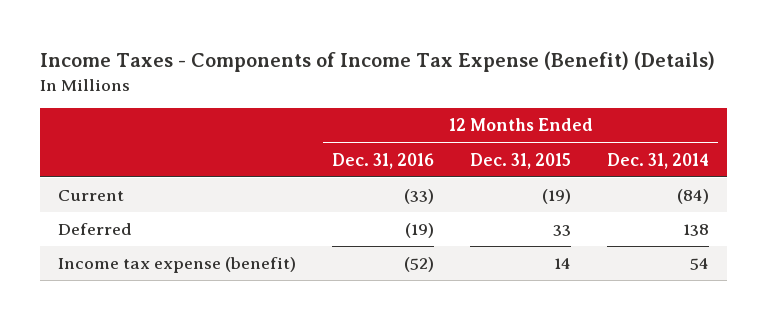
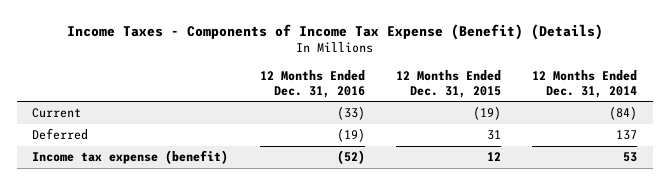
[553,225,572,237] 33 -> [486,130,501,141] 31
[683,224,710,237] 138 -> [616,130,638,141] 137
[554,258,572,270] 14 -> [486,152,501,162] 12
[690,258,710,271] 54 -> [623,152,638,163] 53

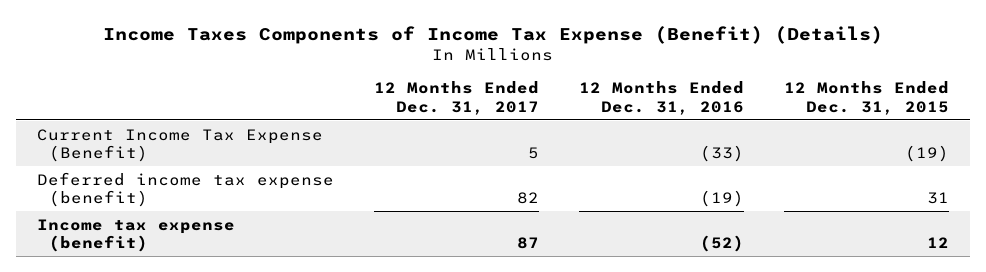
[66,23,603,40] Income Taxes - Components of Income Tax Expense (Benefit) (Details) -> [103,25,884,44] Income Taxes Components of Income Tax Expense (Benefit) (Details)
[532,69,638,98] 12 Months Ended Dec. 31, 2014 -> none
none -> [373,81,539,115] 12 Months Ended Dec. 31, 2017
[32,108,82,119] Current -> [36,128,323,163] Current Income Tax Expense (Benefit)
[32,128,89,141] Deferred -> [36,171,334,208] Deferred income tax expense (benefit)

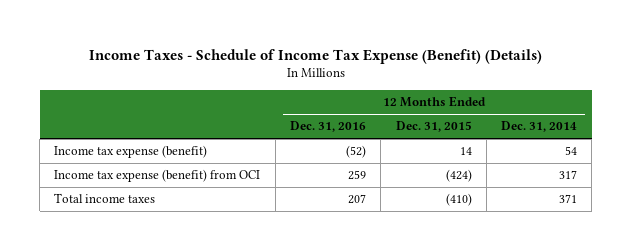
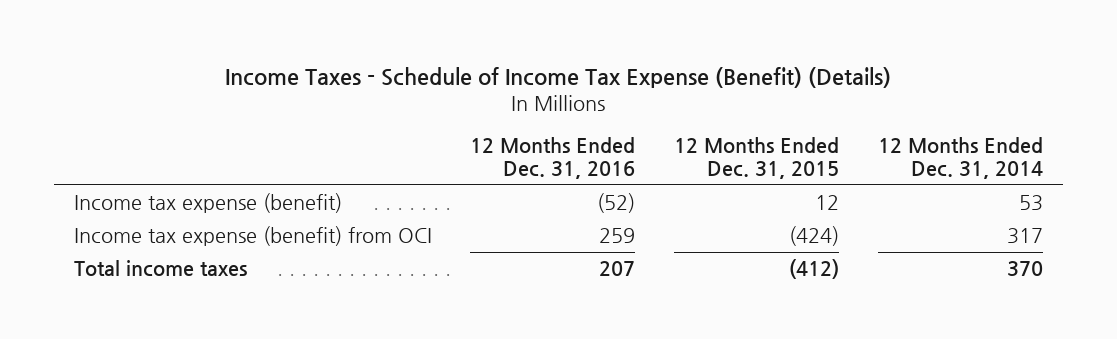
[459,147,472,156] 14 -> [815,195,840,211] 12
[565,146,578,156] 54 -> [1019,195,1044,212] 53
[445,193,472,207] (410) -> [789,259,840,280] (412)
[559,194,578,204] 371 -> [1007,261,1044,277] 370

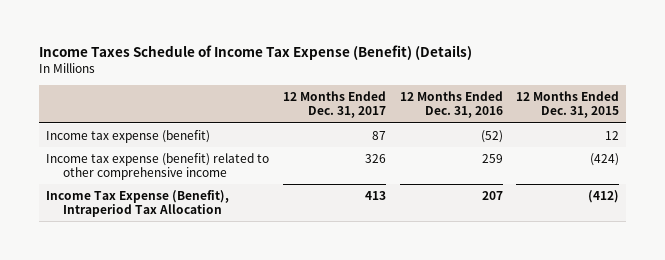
[225,67,892,89] Income Taxes - Schedule of Income Tax Expense (Benefit) (Details) -> [38,45,472,61] Income Taxes Schedule of Income Tax Expense (Benefit) (Details)
[878,137,1044,180] 12 Months Ended Dec. 31, 2014 -> none
none -> [282,90,386,119] 12 Months Ended Dec. 31, 2017
[73,226,432,247] Income tax expense (benefit) from OCI -> [45,152,269,181] Income tax expense (benefit) related to other comprehensive income
[73,260,247,278] Total income taxes -> [45,189,229,218] Income Tax Expense (Benefit), Intraperiod Tax Allocation

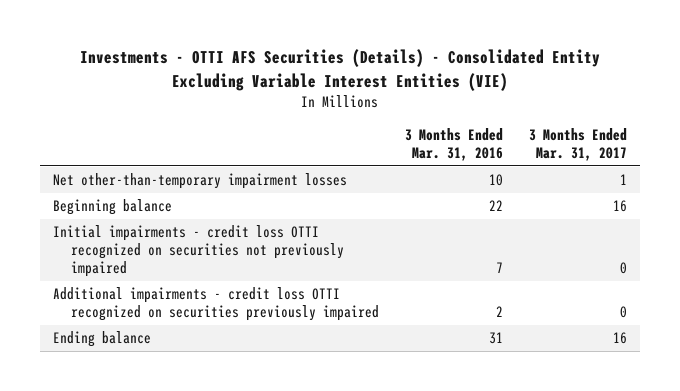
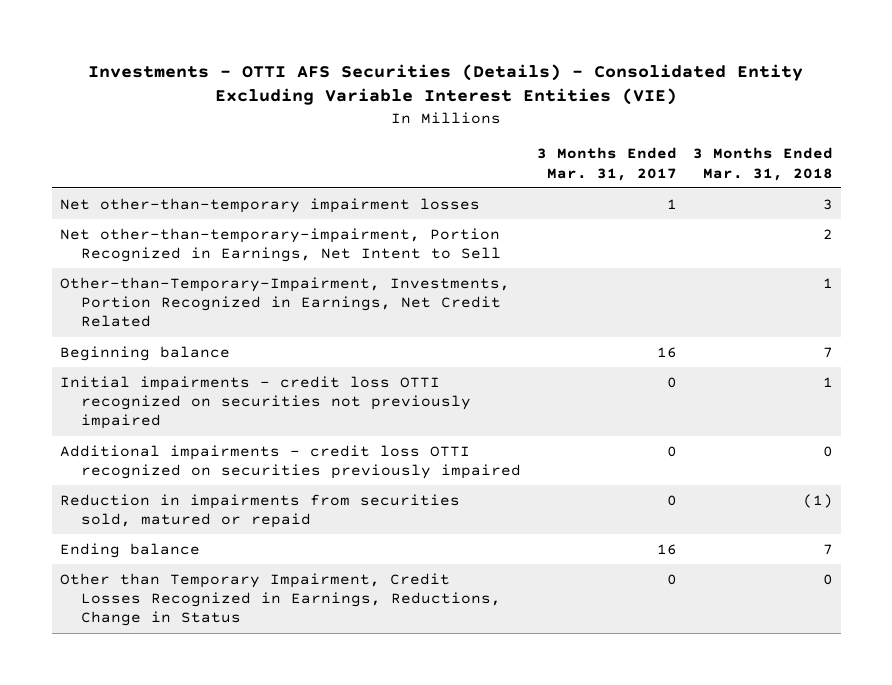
[404,127,503,161] 3 Months Ended Mar. 31, 2016 -> none
none -> [692,147,833,181] 3 Months Ended Mar. 31, 2018
none -> [59,227,501,263] Net other-than-temporary-impairment, Portion Recognized in Earnings, Net Intent to Sell
none -> [59,276,510,328] Other-than-Temporary-Impairment, Investments, Portion Recognized in Earnings, Net Credit Related
none -> [59,493,460,529] Reduction in impairments from securities sold, matured or repaid
none -> [59,572,501,627] Other than Temporary Impairment, Credit Losses Recognized in Earnings, Reductions, Change in Status

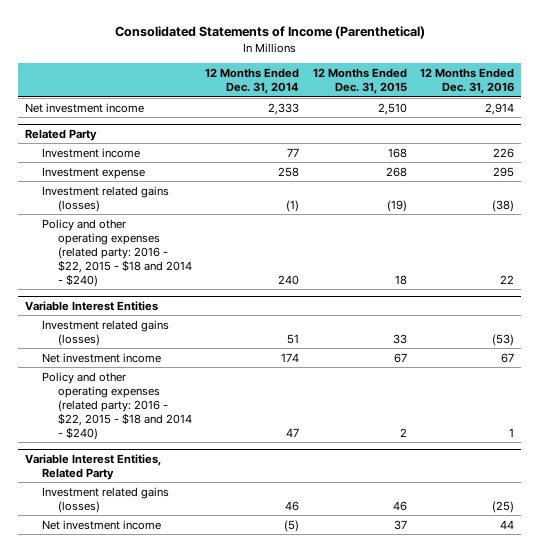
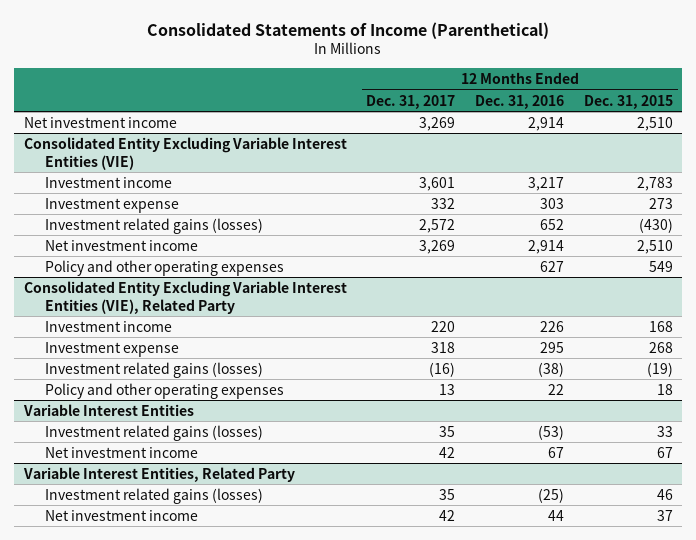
[205,68,300,95] 12 Months Ended Dec. 31, 2014 -> none
none -> [366,94,456,109] Dec. 31, 2017
[25,128,98,141] Related Party -> none
none -> [23,136,347,170] Consolidated Entity Excluding Variable Interest Entities (VIE)
none -> [45,176,173,188] Investment income
none -> [45,197,180,213] Investment expense
none -> [45,217,264,234] Investment related gains (losses)
none -> [45,239,199,251] Net investment income
none -> [45,259,285,276] Policy and other operating expenses
none -> [23,280,347,314] Consolidated Entity Excluding Variable Interest Entities (VIE), Related Party
[41,218,192,287] Policy and other operating expenses (related party: 2016 - $22, 2015 - $18 and 2014 - $240) -> [45,382,285,399] Policy and other operating expenses
[41,371,192,440] Policy and other operating expenses (related party: 2016 - $22, 2015 - $18 and 2014 - $240) -> none

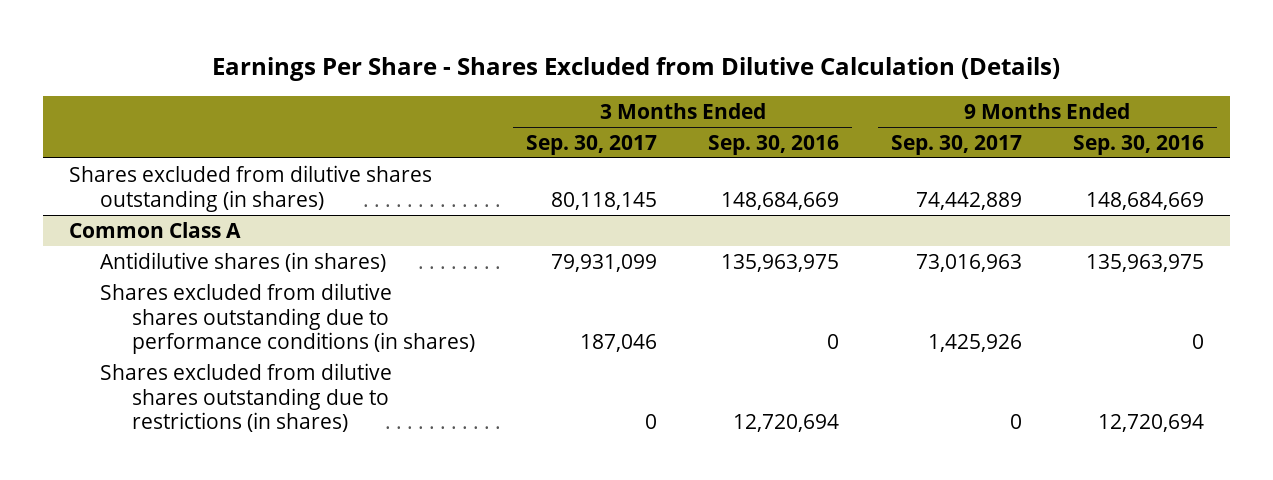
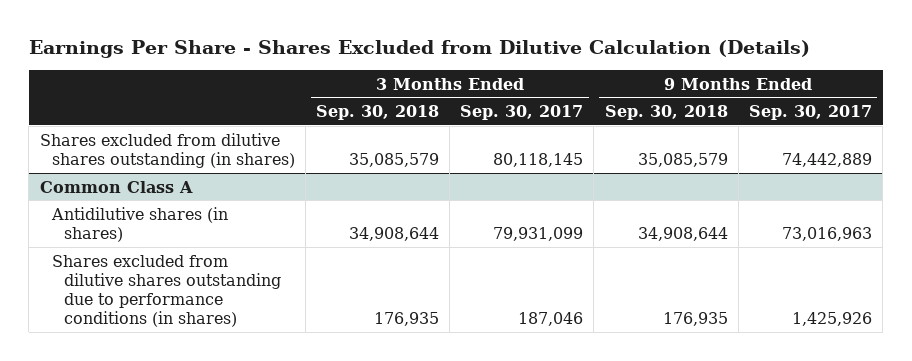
[708,134,840,155] Sep. 30, 2016 -> none
[1072,134,1204,155] Sep. 30, 2016 -> none
none -> [315,104,439,120] Sep. 30, 2018
none -> [604,104,728,120] Sep. 30, 2018
[100,362,393,433] Shares excluded from dilutive shares outstanding due to restrictions (in shares) -> none

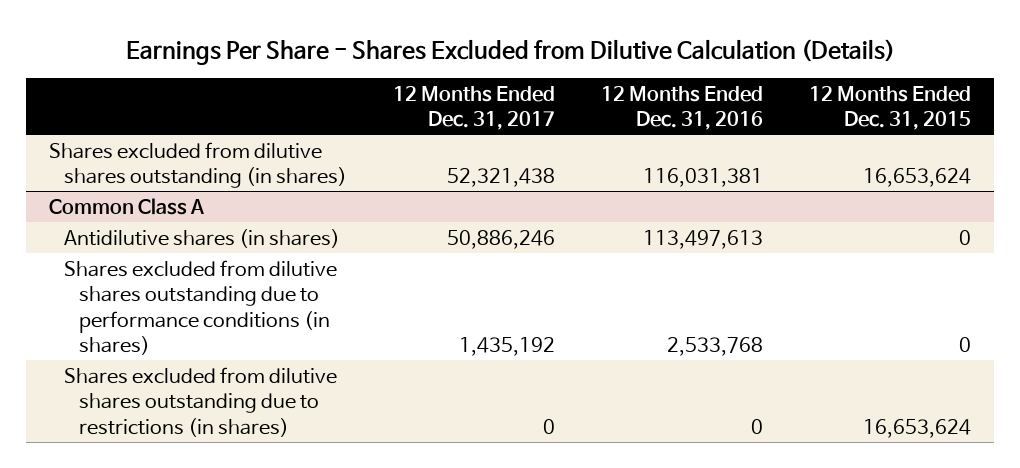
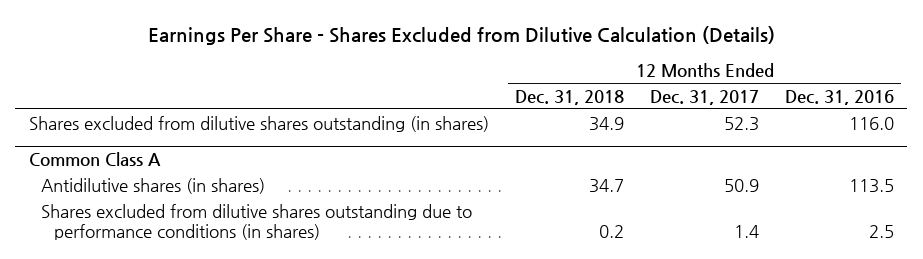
[808,85,971,131] 12 Months Ended Dec. 31, 2015 -> none
none -> [514,89,624,105] Dec. 31, 2018
[446,168,555,188] 52,321,438 -> [724,116,760,131] 52.3
[642,168,763,188] 116,031,381 -> [849,116,895,130] 116.0
[64,366,338,437] Shares excluded from dilutive shares outstanding due to restrictions (in shares) -> none
[446,229,555,249] 50,886,246 -> [724,178,760,192] 50.9
[642,229,763,249] 113,497,613 -> [849,178,895,193] 113.5
[458,336,555,356] 1,435,192 -> [734,225,760,239] 1.4
[666,336,763,356] 2,533,768 -> [869,225,895,239] 2.5

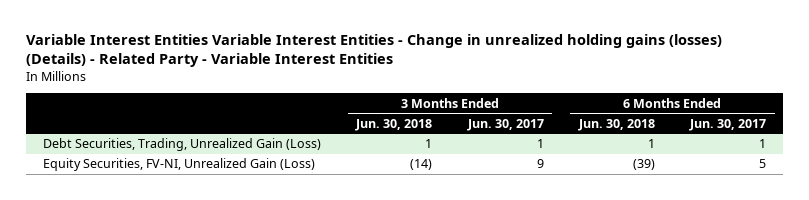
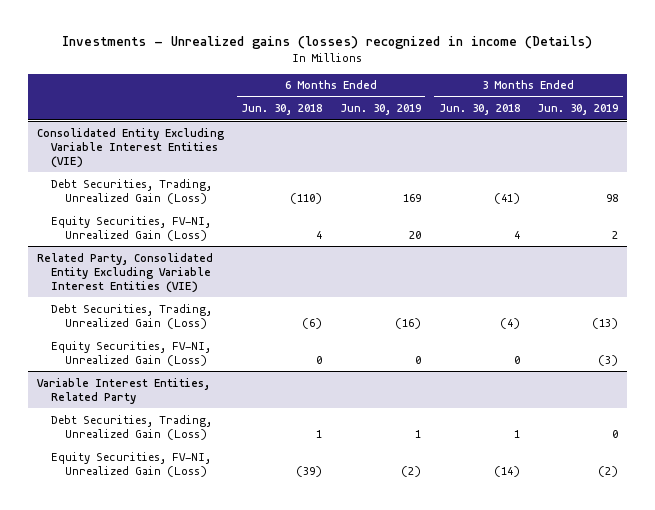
[25,33,722,68] Variable Interest Entities Variable Interest Entities - Change in unrealized holding gains (losses) (Details) - Related Party - Variable Interest Entities -> [62,36,593,50] Investments - Unrealized gains (losses) recognized in income (Details)
[466,118,544,131] Jun. 30, 2017 -> none
[688,118,766,131] Jun. 30, 2017 -> none
none -> [339,104,421,116] Jun. 30, 2019
none -> [537,104,619,116] Jun. 30, 2019
none -> [36,127,224,168] Consolidated Entity Excluding Variable Interest Entities (VIE)
none -> [50,178,212,204] Debt Securities, Trading, Unrealized Gain (Loss)
none -> [50,215,211,241] Equity Securities, FV-NI, Unrealized Gain (Loss)
none -> [36,252,213,293] Related Party, Consolidated Entity Excluding Variable Interest Entities (VIE)
none -> [50,303,212,329] Debt Securities, Trading, Unrealized Gain (Loss)
none -> [50,340,211,366] Equity Securities, FV-NI, Unrealized Gain (Loss)
none -> [36,377,210,404] Variable Interest Entities, Related Party

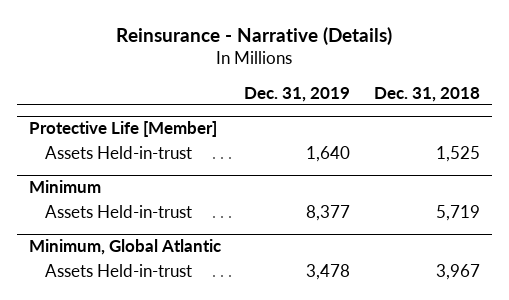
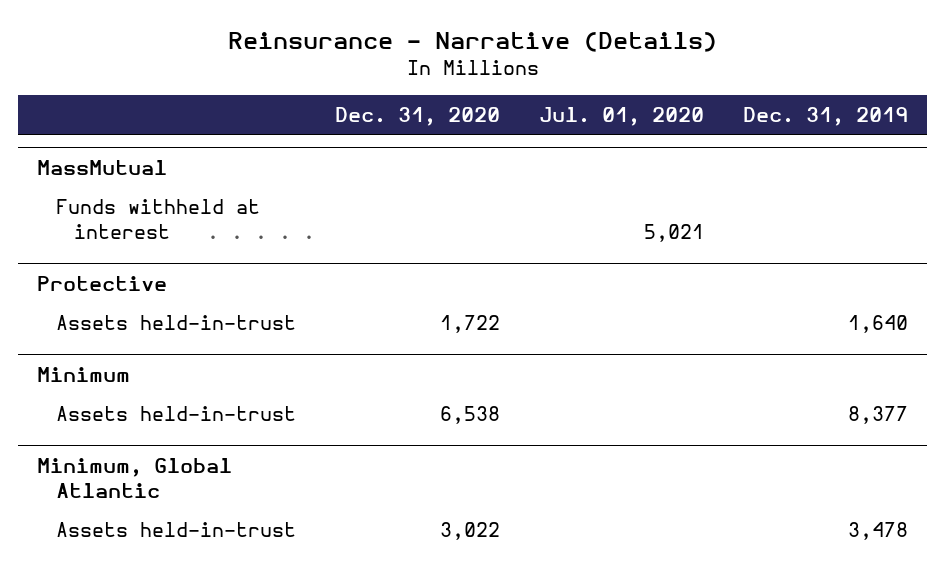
[374,86,481,102] Dec. 31, 2018 -> none
none -> [334,107,500,127] Dec. 31, 2020
none -> [538,107,704,127] Jul. 01, 2020
none -> [37,159,168,175] MassMutual
none -> [55,199,260,240] Funds withheld at interest
[28,121,217,138] Protective Life [Member] -> [37,275,168,291] Protective
[44,146,192,160] Assets Held-in-trust -> [55,315,296,331] Assets held-in-trust
[44,205,192,219] Assets Held-in-trust -> [55,406,296,422] Assets held-in-trust
[44,264,192,278] Assets Held-in-trust -> [55,522,296,538] Assets held-in-trust

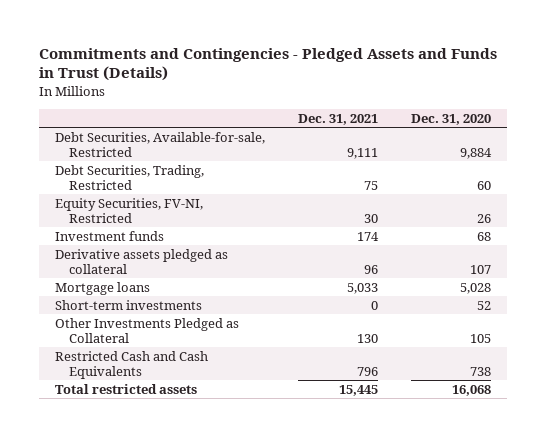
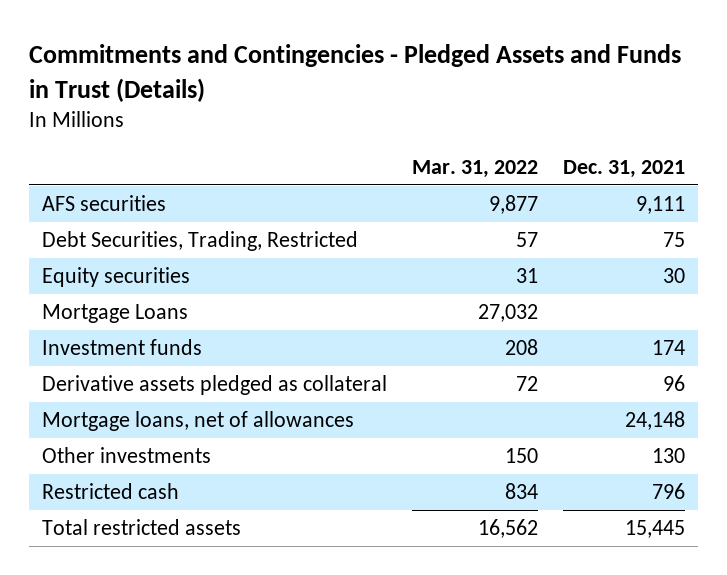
[410,113,491,125] Dec. 31, 2020 -> none
none -> [412,160,539,179] Mar. 31, 2022
[54,131,265,157] Debt Securities, Available-for-sale, Restricted -> [41,194,166,211] AFS securities
[54,197,203,223] Equity Securities, FV-NI, Restricted -> [41,266,190,287] Equity securities
none -> [41,303,188,323] Mortgage Loans
[54,281,150,295] Mortgage loans -> none
[54,299,202,310] Short-term investments -> none
none -> [41,410,354,431] Mortgage loans, net of allowances
[54,317,239,343] Other Investments Pledged as Collateral -> [41,446,211,463] Other investments
[54,350,208,379] Restricted Cash and Cash Equivalents -> [41,482,179,499] Restricted cash

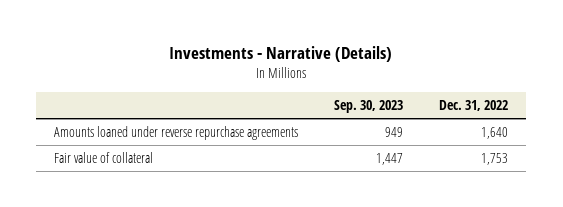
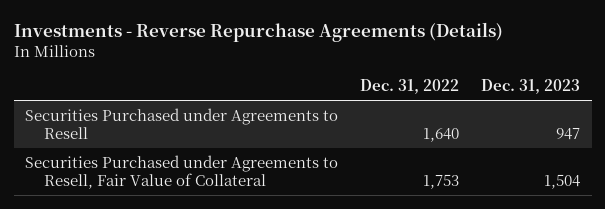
[169,45,393,62] Investments - Narrative (Details) -> [13,21,503,42] Investments - Reverse Repurchase Agreements (Details)
[334,100,404,114] Sep. 30, 2023 -> none
none -> [481,79,581,95] Dec. 31, 2023
[54,126,299,141] Amounts loaned under reverse repurchase agreements -> [24,107,338,140] Securities Purchased under Agreements to Resell
[54,152,154,164] Fair value of collateral -> [24,154,338,190] Securities Purchased under Agreements to Resell, Fair Value of Collateral

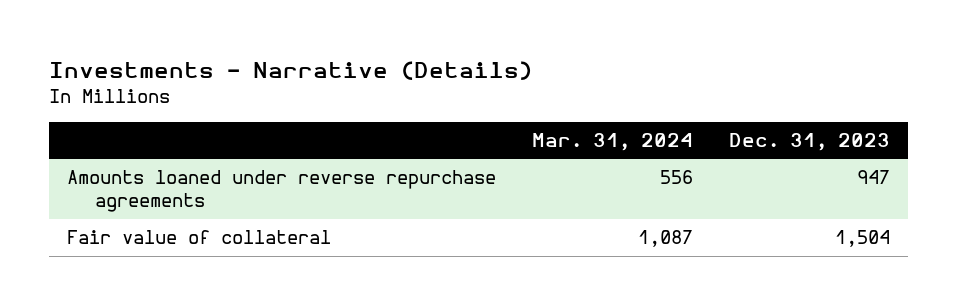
[13,21,503,42] Investments - Reverse Repurchase Agreements (Details) -> [49,61,533,81] Investments - Narrative (Details)
[360,79,460,95] Dec. 31, 2022 -> none
none -> [531,132,693,151] Mar. 31, 2024
[24,107,338,140] Securities Purchased under Agreements to Resell -> [67,170,497,213] Amounts loaned under reverse repurchase agreements
[24,154,338,190] Securities Purchased under Agreements to Resell, Fair Value of Collateral -> [67,230,332,245] Fair value of collateral

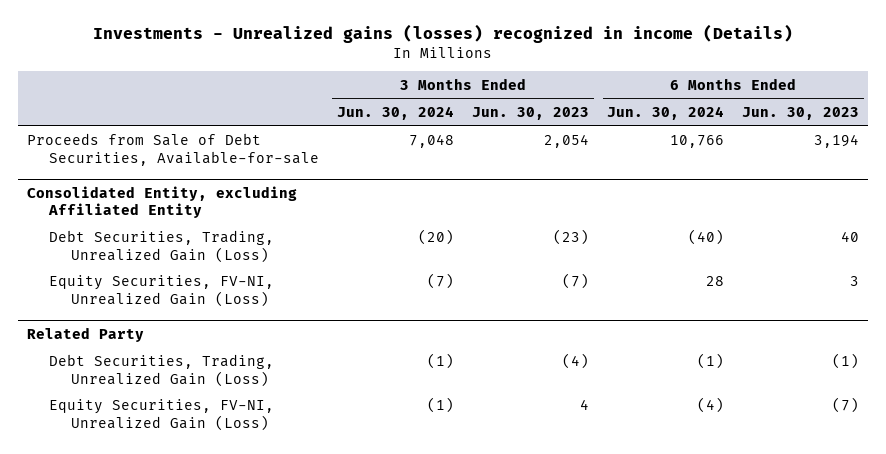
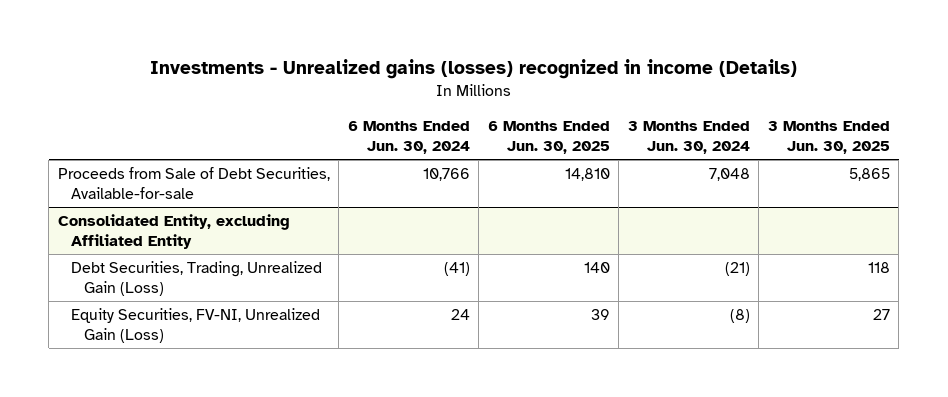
[471,107,589,121] Jun. 30, 2023 -> none
[742,107,860,121] Jun. 30, 2023 -> none
none -> [487,121,610,154] 6 Months Ended Jun. 30, 2025
none -> [767,121,890,154] 3 Months Ended Jun. 30, 2025
[26,326,144,342] Related Party -> none
[48,354,274,387] Debt Securities, Trading, Unrealized Gain (Loss) -> none
[48,399,274,431] Equity Securities, FV-NI, Unrealized Gain (Loss) -> none
[417,229,454,246] (20) -> [724,262,750,277] (21)
[688,229,725,246] (40) -> [443,262,470,277] (41)
[426,273,454,290] (7) -> [729,309,750,324] (8)
[706,276,725,287] 28 -> [450,309,470,321] 24

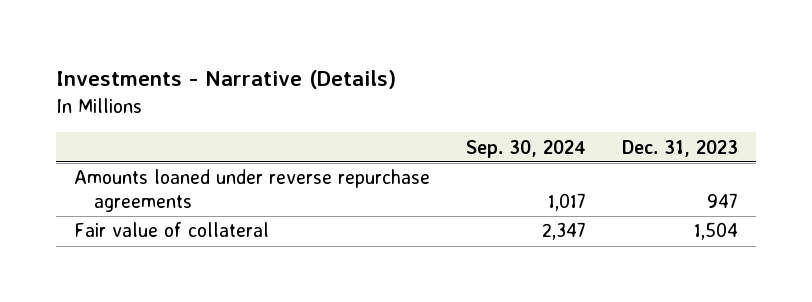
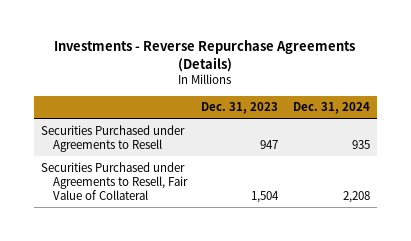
[56,70,397,90] Investments - Narrative (Details) -> [54,40,356,73] Investments - Reverse Repurchase Agreements (Details)
[466,139,587,158] Sep. 30, 2024 -> none
none -> [292,102,370,115] Dec. 31, 2024
[74,169,431,213] Amounts loaned under reverse repurchase agreements -> [40,124,185,152] Securities Purchased under Agreements to Resell
[74,222,270,238] Fair value of collateral -> [40,161,189,200] Securities Purchased under Agreements to Resell, Fair Value of Collateral

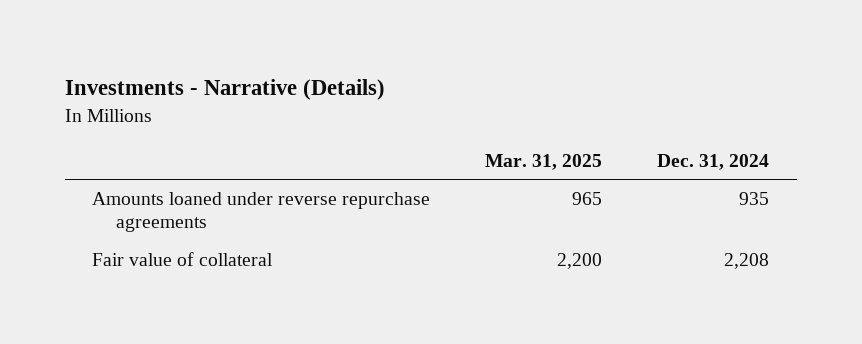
[54,40,356,73] Investments - Reverse Repurchase Agreements (Details) -> [64,79,385,101] Investments - Narrative (Details)
[201,102,279,115] Dec. 31, 2023 -> none
none -> [485,153,603,170] Mar. 31, 2025
[40,124,185,152] Securities Purchased under Agreements to Resell -> [92,192,431,233] Amounts loaned under reverse repurchase agreements
[40,161,189,200] Securities Purchased under Agreements to Resell, Fair Value of Collateral -> [92,252,274,267] Fair value of collateral

